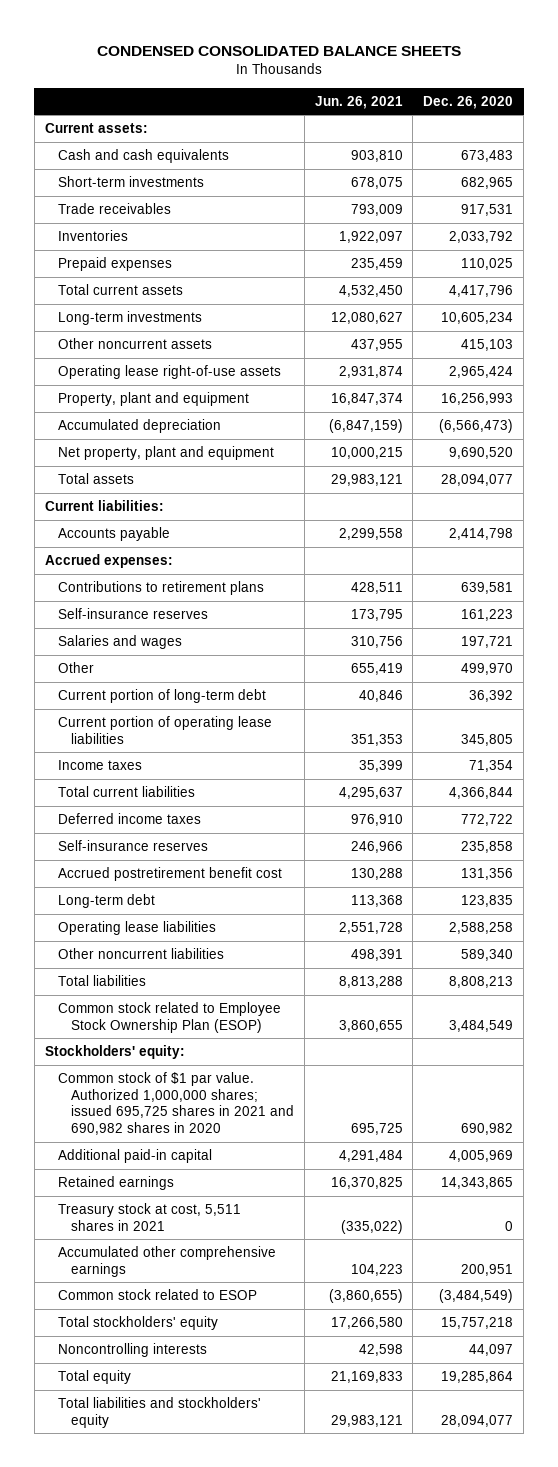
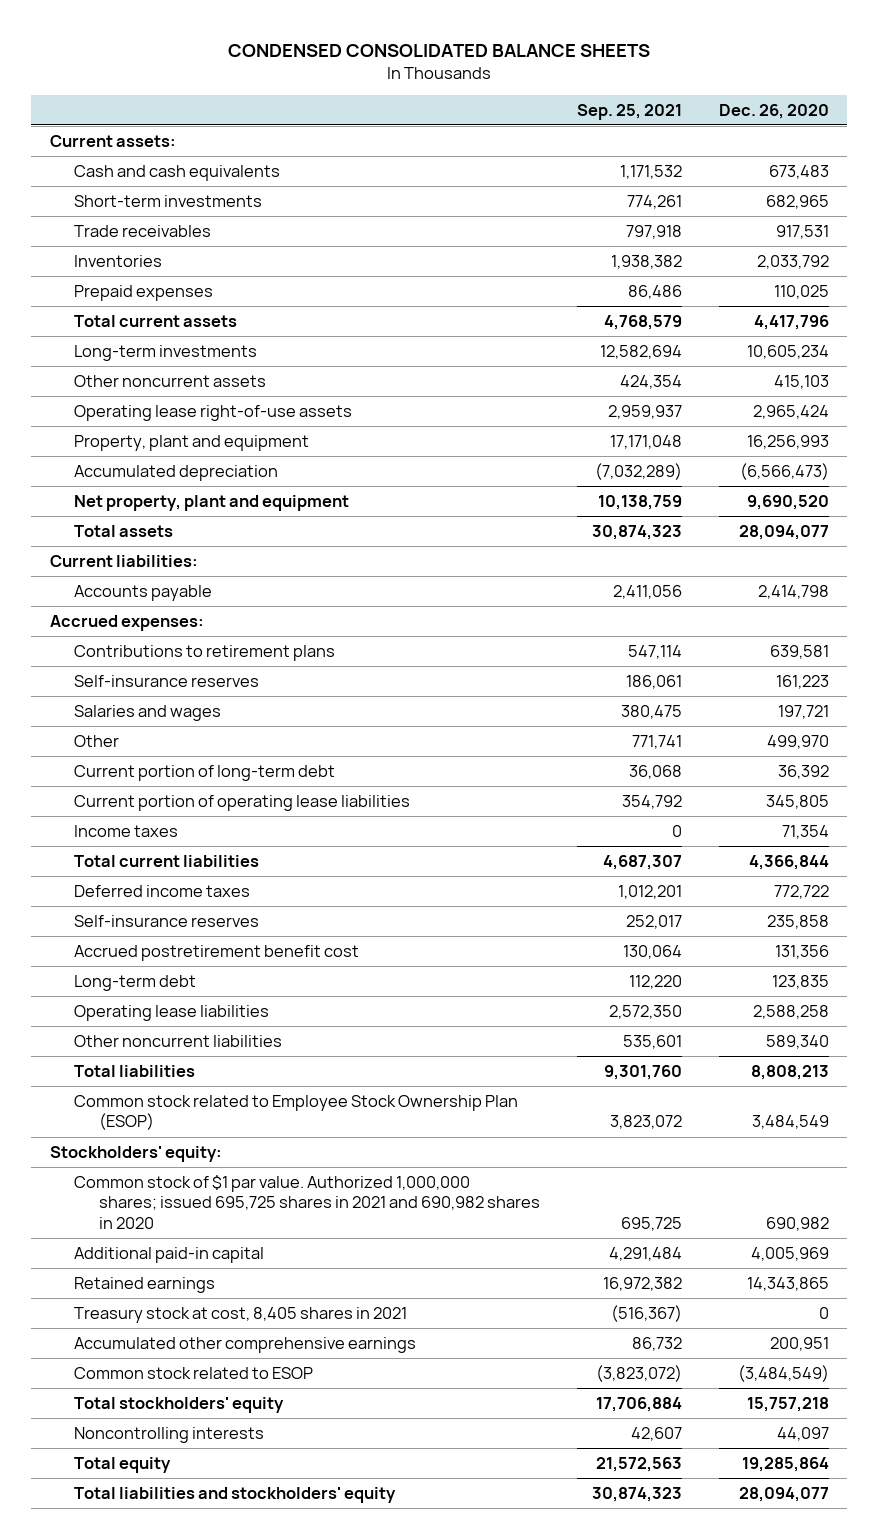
[314,95,403,109] Jun. 26, 2021 -> none
none -> [576,103,682,120] Sep. 25, 2021
[57,1203,241,1231] Treasury stock at cost, 5,511 shares in 2021 -> [74,1307,408,1324] Treasury stock at cost, 8,405 shares in 2021

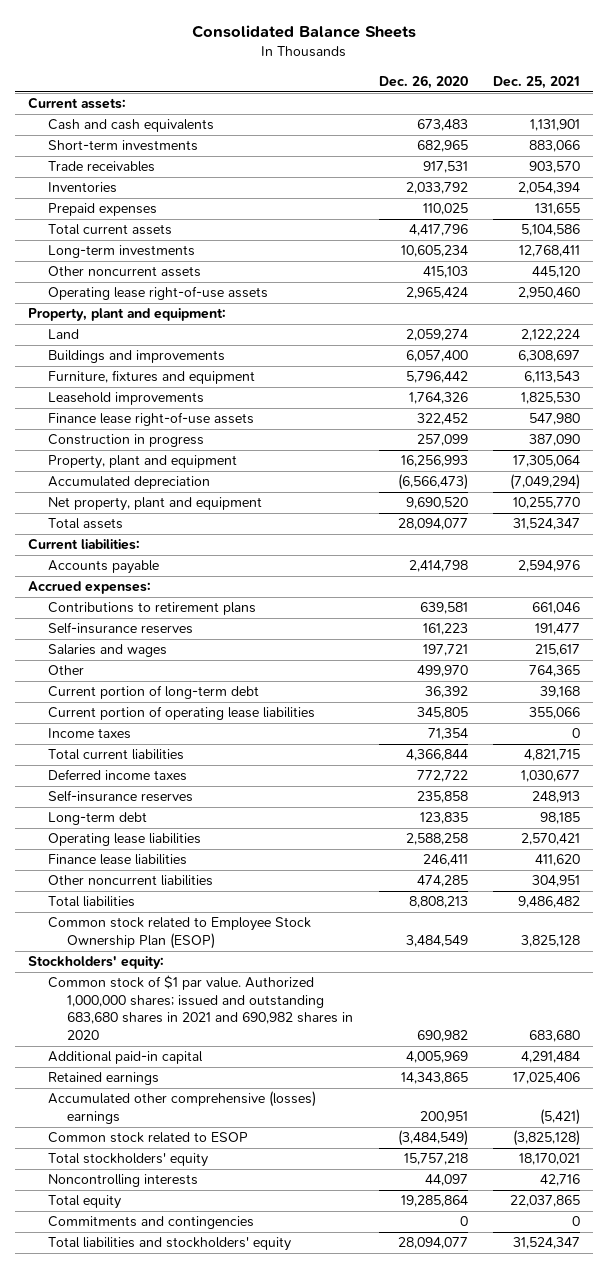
[228,43,651,57] CONDENSED CONSOLIDATED BALANCE SHEETS -> [192,25,417,39] Consolidated Balance Sheets
[576,103,682,120] Sep. 25, 2021 -> none
none -> [493,76,581,90] Dec. 25, 2021
none -> [28,308,227,322] Property, plant and equipment:
none -> [47,329,79,340] Land
none -> [47,350,225,364] Buildings and improvements
none -> [47,370,255,385] Furniture, fixtures and equipment
none -> [47,392,204,406] Leasehold improvements
none -> [47,412,254,427] Finance lease right-of-use assets
none -> [47,434,204,448] Construction in progress
[74,945,360,962] Accrued postretirement benefit cost -> none
none -> [47,854,187,866] Finance lease liabilities
[765,1035,829,1050] 589,340 -> [416,875,468,888] 474,285
[74,1175,540,1229] Common stock of $1 par value. Authorized 1,000,000 shares; issued 695,725 shares in 2021 and 690,982 shares in 2020 -> [47,975,354,1040] Common stock of $1 par value. Authorized 1,000,000 shares; issued and outstanding 683,680 shares in 2021 and 690,982 shares in 2020
[74,1307,408,1324] Treasury stock at cost, 8,405 shares in 2021 -> none
[74,1337,417,1354] Accumulated other comprehensive earnings -> [47,1091,316,1124] Accumulated other comprehensive (losses) earnings
none -> [47,1216,254,1230] Commitments and contingencies

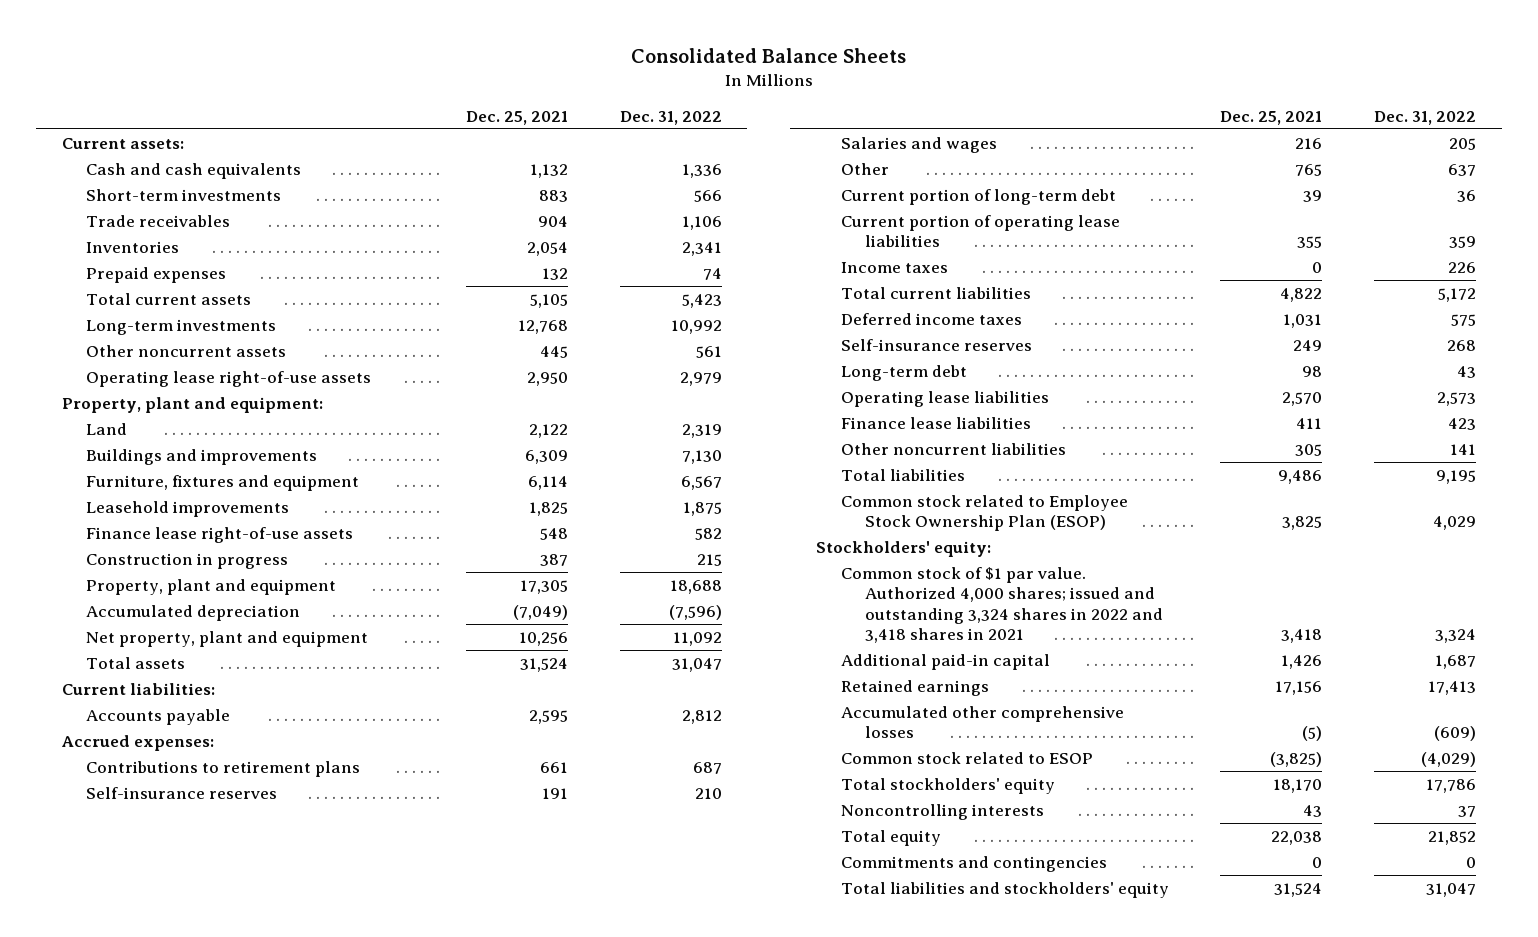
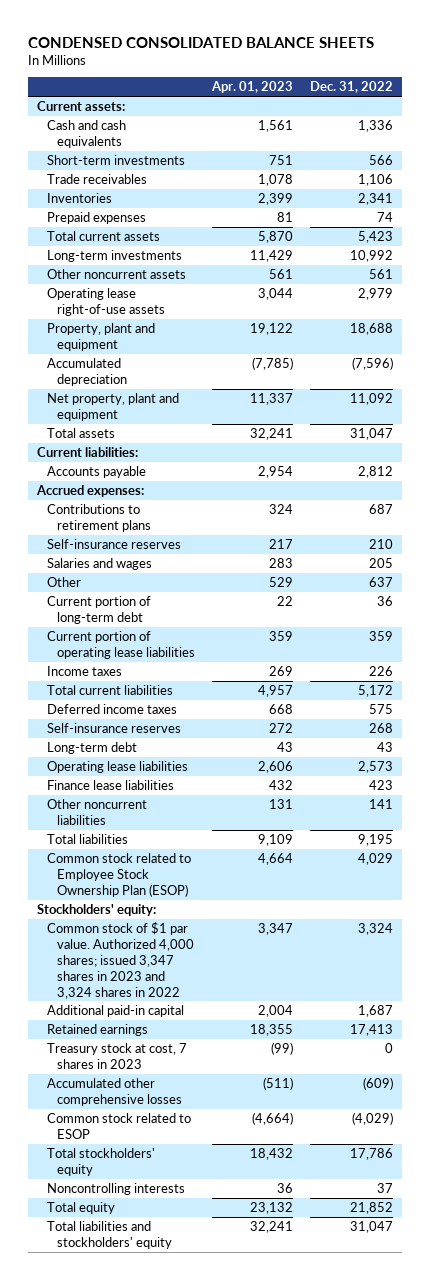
[630,47,906,63] Consolidated Balance Sheets -> [27,36,374,48] CONDENSED CONSOLIDATED BALANCE SHEETS
[465,111,568,126] Dec. 25, 2021 -> none
none -> [211,81,294,94] Apr. 01, 2023
[61,396,323,413] Property, plant and equipment: -> none
[86,422,128,435] Land -> none
[86,448,318,465] Buildings and improvements -> none
[86,474,360,491] Furniture, fixtures and equipment -> none
[86,500,290,517] Leasehold improvements -> none
[86,526,354,543] Finance lease right-of-use assets -> none
[86,552,289,569] Construction in progress -> none
[840,566,1164,644] Common stock of $1 par value. Authorized 4,000 shares; issued and outstanding 3,324 shares in 2022 and 3,418 shares in 2021 -> [46,922,194,999] Common stock of $1 par value. Authorized 4,000 shares; issued 3,347 shares in 2023 and 3,324 shares in 2022
none -> [46,1043,187,1069] Treasury stock at cost, 7 shares in 2023
[840,855,1107,872] Commitments and contingencies -> none

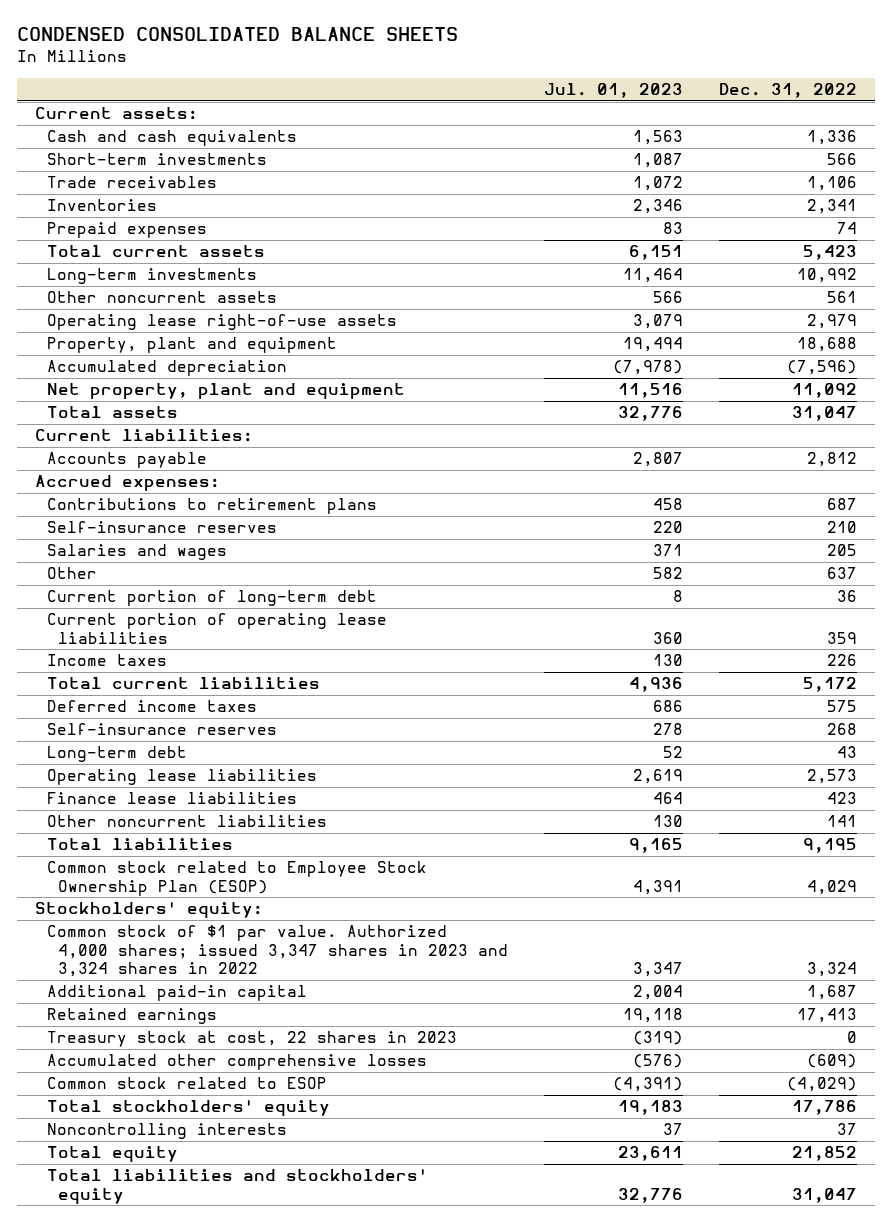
[211,81,294,94] Apr. 01, 2023 -> none
none -> [544,83,684,99] Jul. 01, 2023
[46,1043,187,1069] Treasury stock at cost, 7 shares in 2023 -> [46,1031,457,1048] Treasury stock at cost, 22 shares in 2023

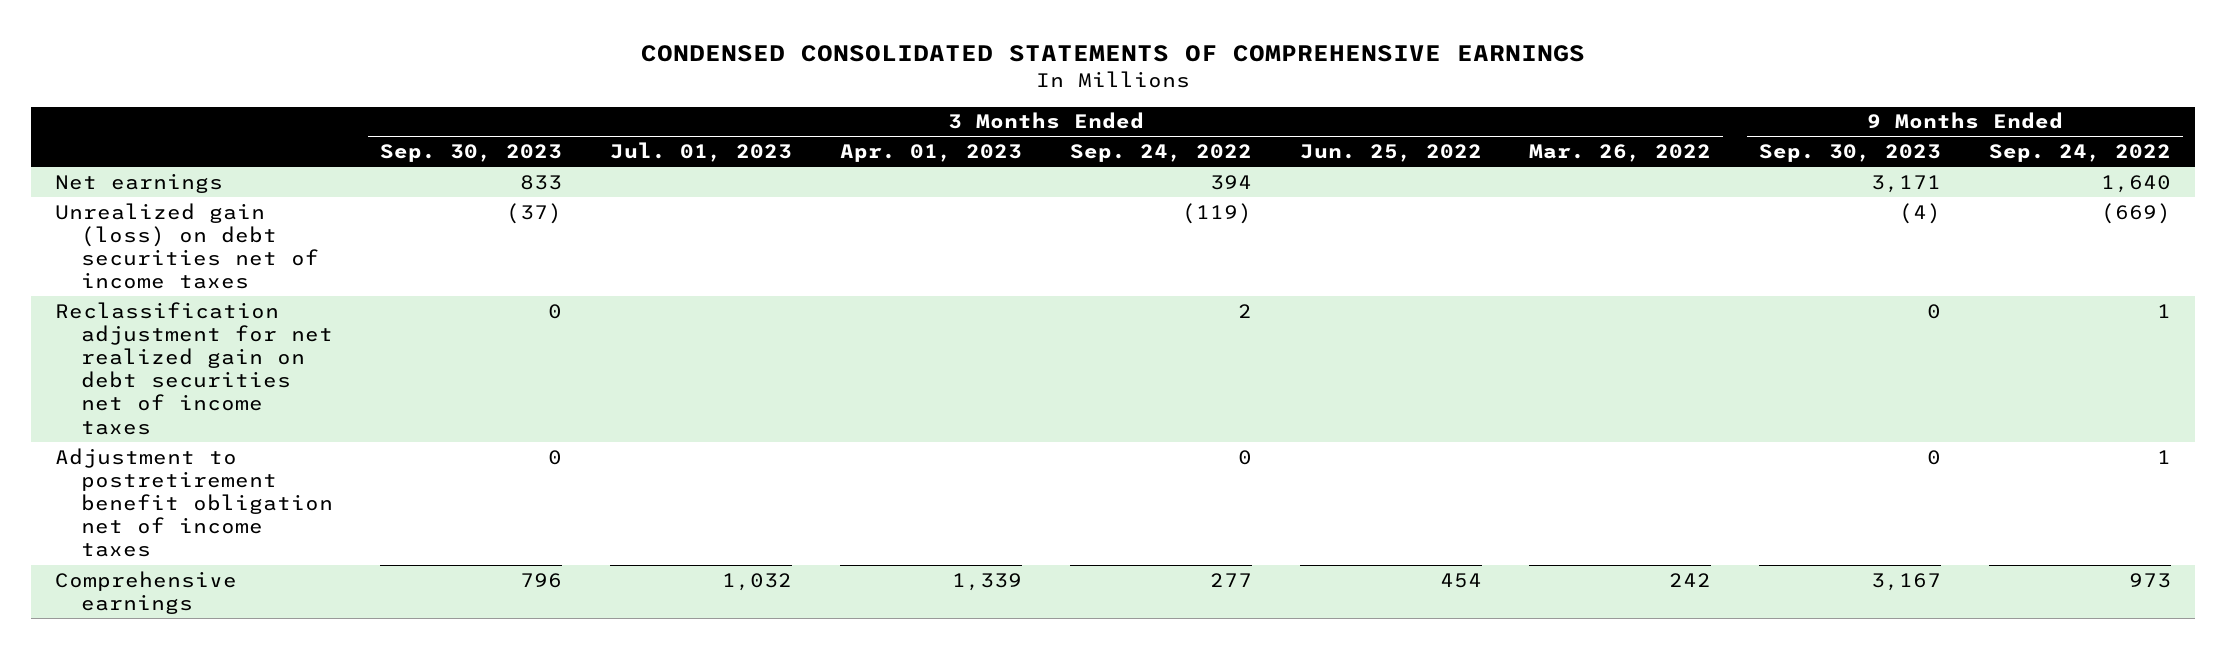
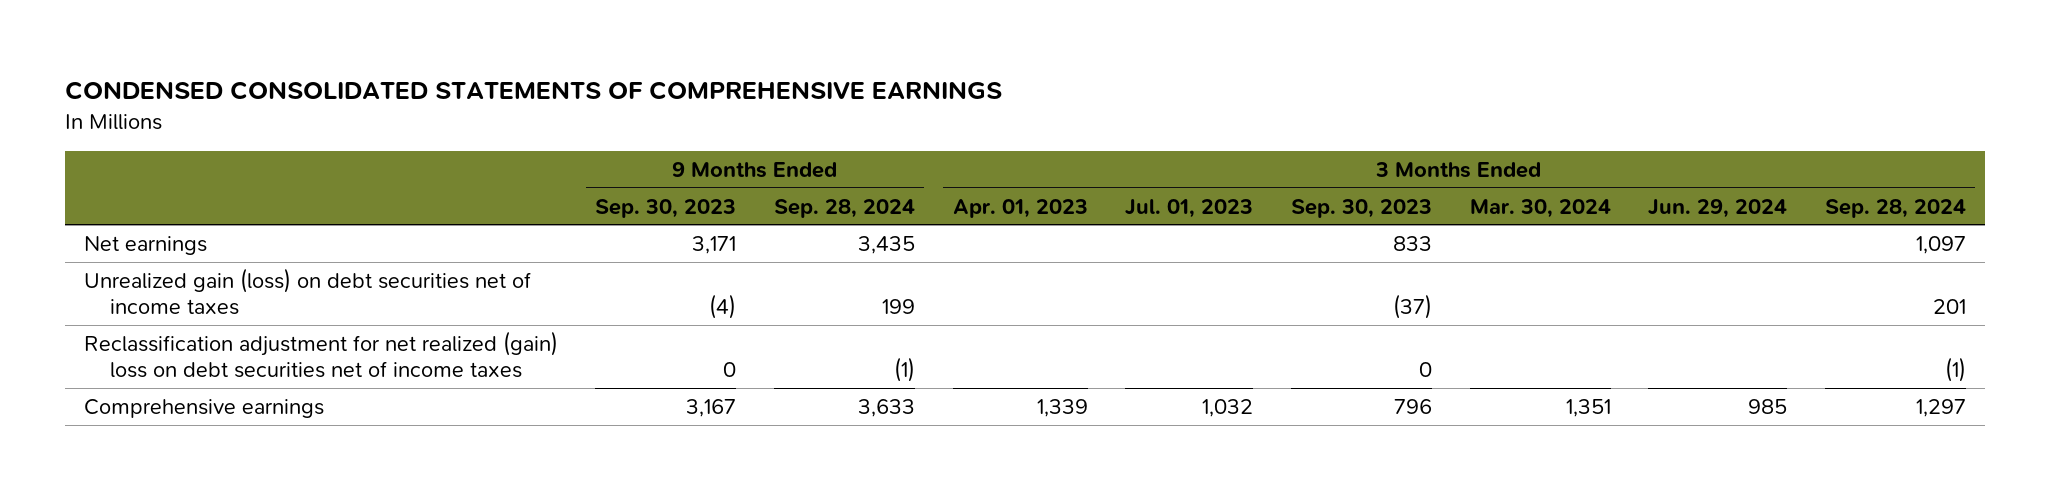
[1069,144,1252,163] Sep. 24, 2022 -> none
[1299,144,1482,163] Jun. 25, 2022 -> none
[1529,144,1712,163] Mar. 26, 2022 -> none
[1989,144,2172,163] Sep. 24, 2022 -> none
none -> [774,198,916,218] Sep. 28, 2024
none -> [1469,198,1611,218] Mar. 30, 2024
none -> [1648,198,1788,218] Jun. 29, 2024
none -> [1824,198,1966,218] Sep. 28, 2024
[54,447,333,558] Adjustment to postretirement benefit obligation net of income taxes -> none
[54,301,333,435] Reclassification adjustment for net realized gain on debt securities net of income taxes -> [83,330,558,379] Reclassification adjustment for net realized (gain) loss on debt securities net of income taxes

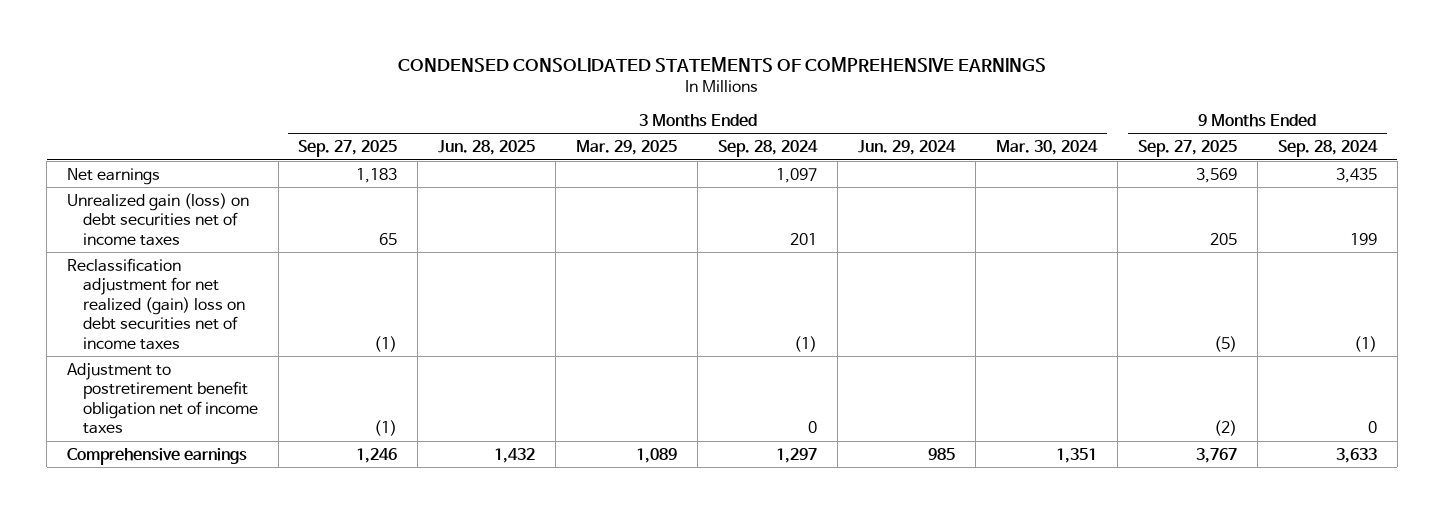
[595,198,737,218] Sep. 30, 2023 -> none
[952,198,1088,218] Apr. 01, 2023 -> none
[1125,198,1254,218] Jul. 01, 2023 -> none
[1290,198,1432,218] Sep. 30, 2023 -> none
none -> [298,140,398,158] Sep. 27, 2025
none -> [438,140,536,156] Jun. 28, 2025
none -> [576,140,678,156] Mar. 29, 2025
none -> [1137,140,1237,158] Sep. 27, 2025
none -> [67,362,258,435] Adjustment to postretirement benefit obligation net of income taxes

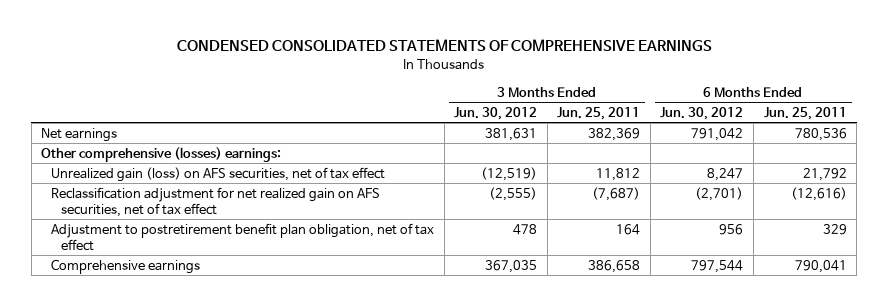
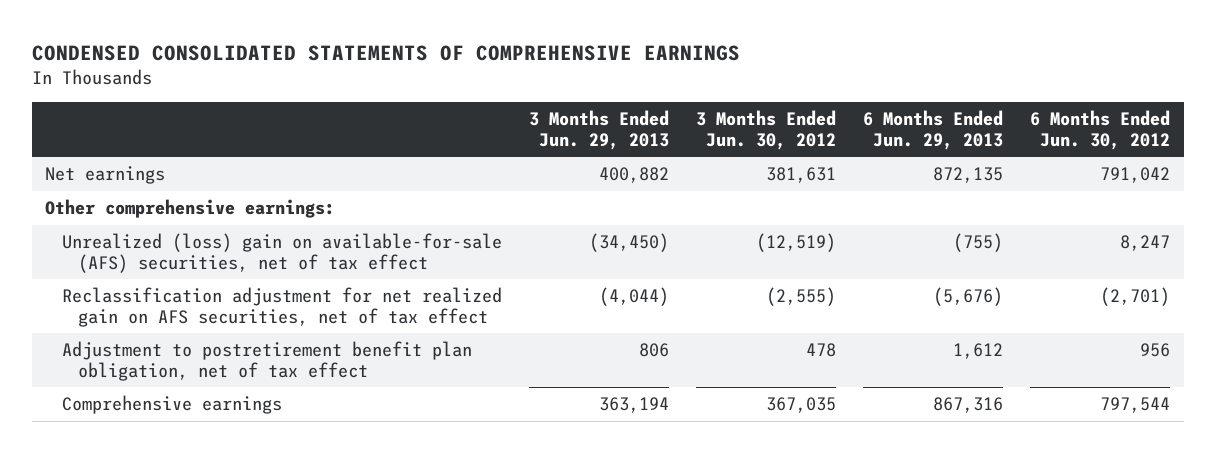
[557,106,641,120] Jun. 25, 2011 -> none
[763,106,847,120] Jun. 25, 2011 -> none
none -> [528,109,669,150] 3 Months Ended Jun. 29, 2013
none -> [863,109,1004,150] 6 Months Ended Jun. 29, 2013
[41,146,282,162] Other comprehensive (losses) earnings: -> [45,199,336,219] Other comprehensive earnings:
[50,166,385,182] Unrealized gain (loss) on AFS securities, net of tax effect -> [61,233,502,273] Unrealized (loss) gain on available-for-sale (AFS) securities, net of tax effect

